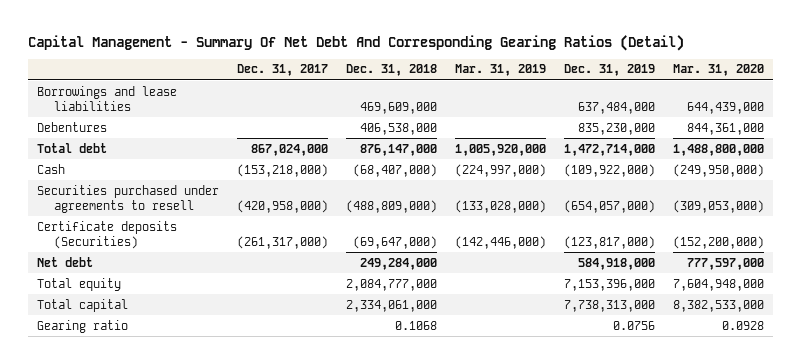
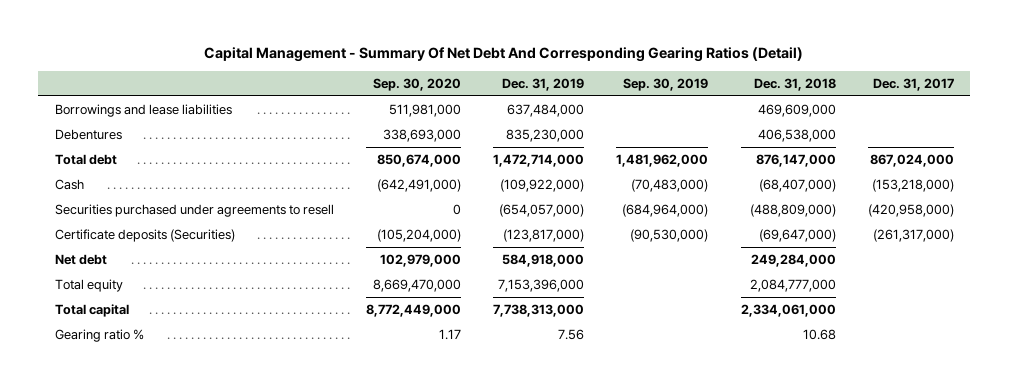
[455,64,547,77] Mar. 31, 2019 -> none
[673,64,765,77] Mar. 31, 2020 -> none
none -> [372,78,461,92] Sep. 30, 2020
none -> [623,78,709,92] Sep. 30, 2019
[37,319,129,333] Gearing ratio -> [54,328,144,342] Gearing ratio %
[395,320,438,330] 0.1068 -> [802,328,836,340] 10.68
[613,320,656,330] 0.0756 -> [558,328,585,340] 7.56

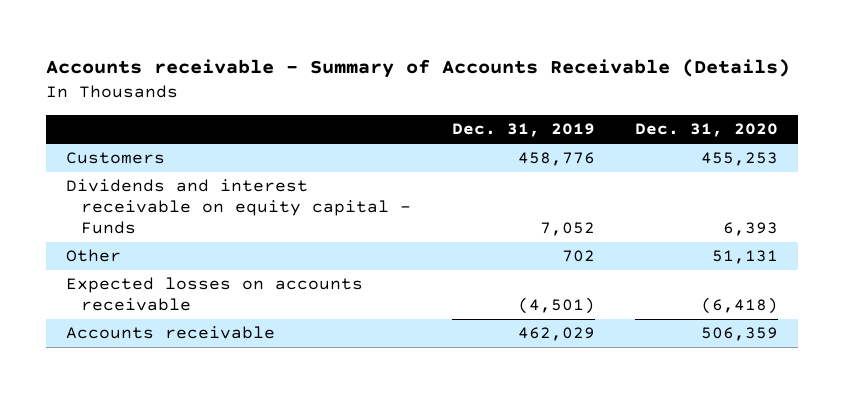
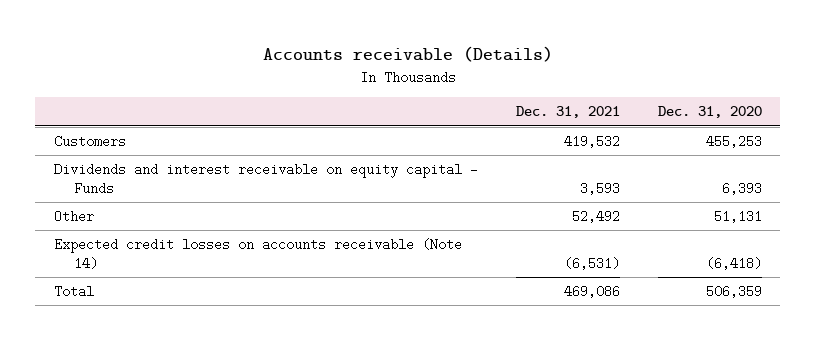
[45,59,790,79] Accounts receivable - Summary of Accounts Receivable (Details) -> [262,46,553,63] Accounts receivable (Details)
[451,123,595,138] Dec. 31, 2019 -> none
none -> [515,106,620,119] Dec. 31, 2021
[65,277,363,312] Expected losses on accounts receivable -> [54,237,463,270] Expected credit losses on accounts receivable (Note 14)
[65,326,275,340] Accounts receivable -> [54,284,95,298] Total

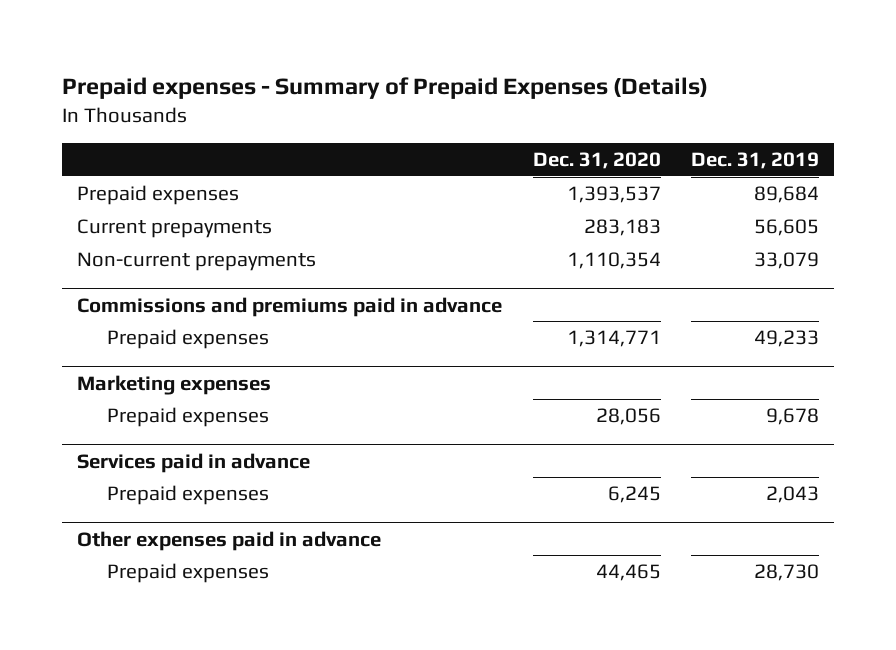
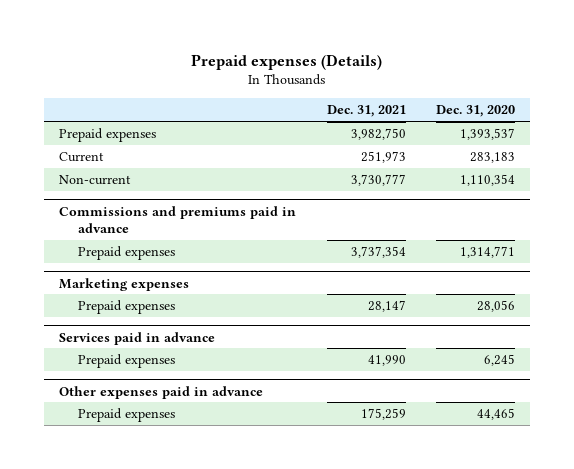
[62,77,709,100] Prepaid expenses - Summary of Prepaid Expenses (Details) -> [191,53,383,70] Prepaid expenses (Details)
[690,151,819,169] Dec. 31, 2019 -> none
none -> [326,105,406,118] Dec. 31, 2021
[77,219,273,239] Current prepayments -> [59,151,105,162] Current
[77,252,317,272] Non-current prepayments -> [59,174,132,185] Non-current

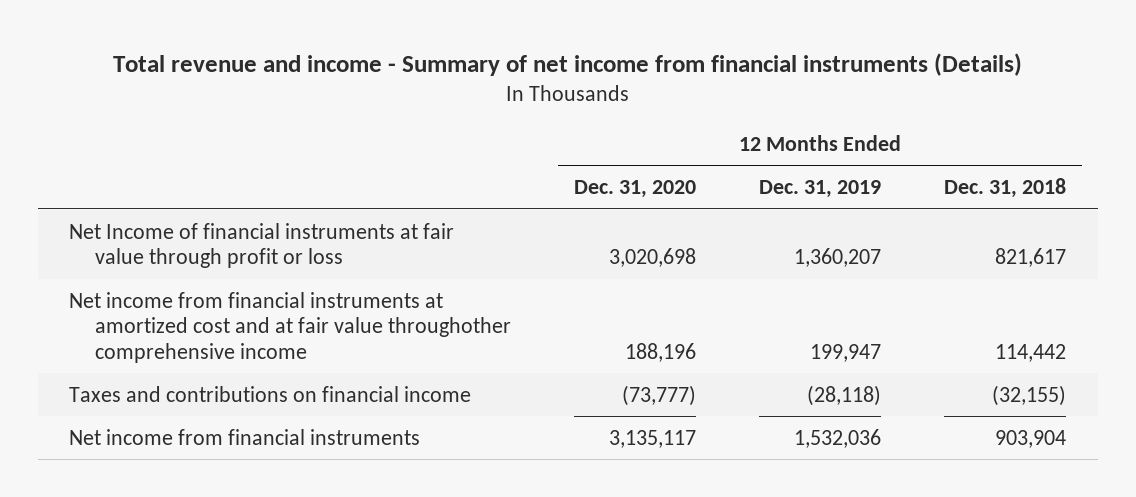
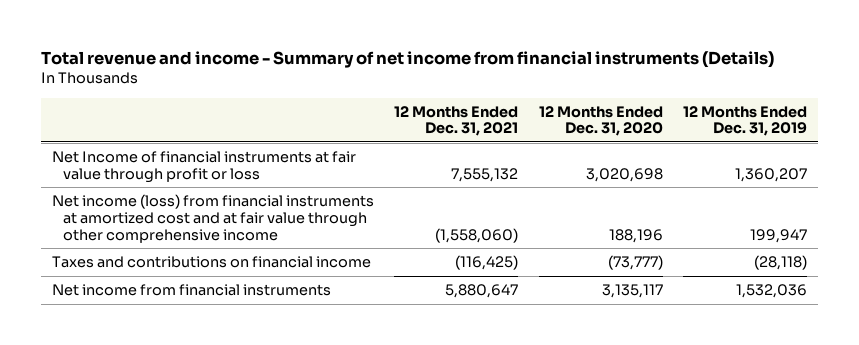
[944,178,1067,199] Dec. 31, 2018 -> none
none -> [394,105,519,137] 12 Months Ended Dec. 31, 2021
[69,291,511,364] Net income from financial instruments at amortized cost and at fair value throughother comprehensive income -> [51,194,374,243] Net income (loss) from financial instruments at amortized cost and at fair value through other comprehensive income

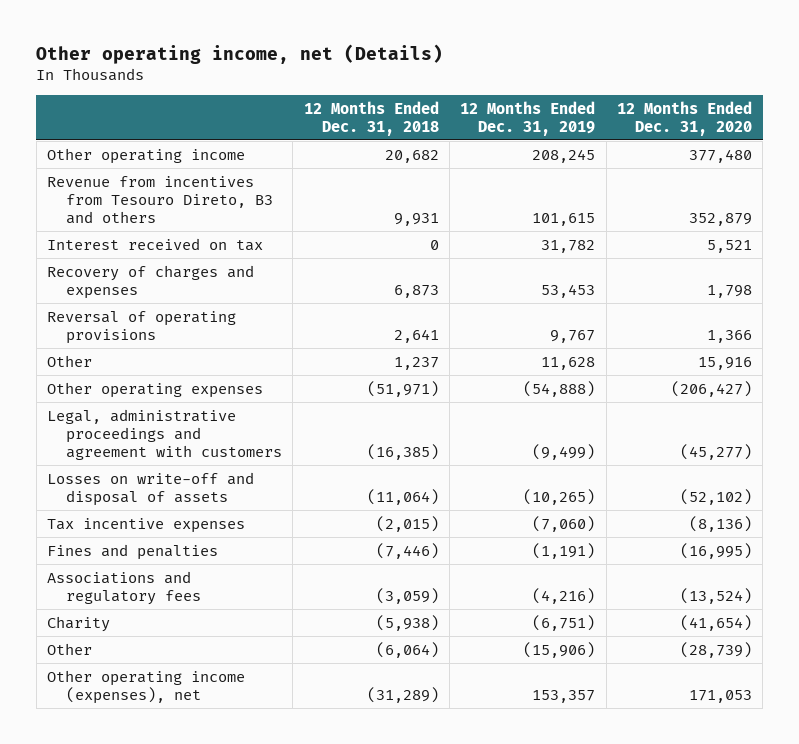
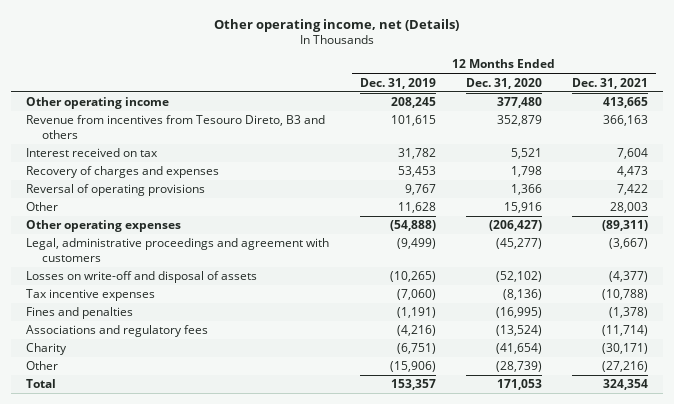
[303,100,439,136] 12 Months Ended Dec. 31, 2018 -> none
none -> [572,77,649,89] Dec. 31, 2021
[47,669,246,704] Other operating income (expenses), net -> [26,379,57,389] Total

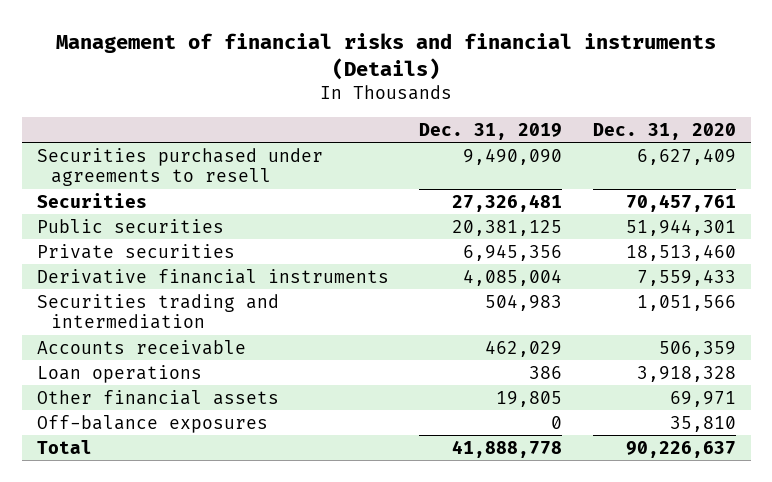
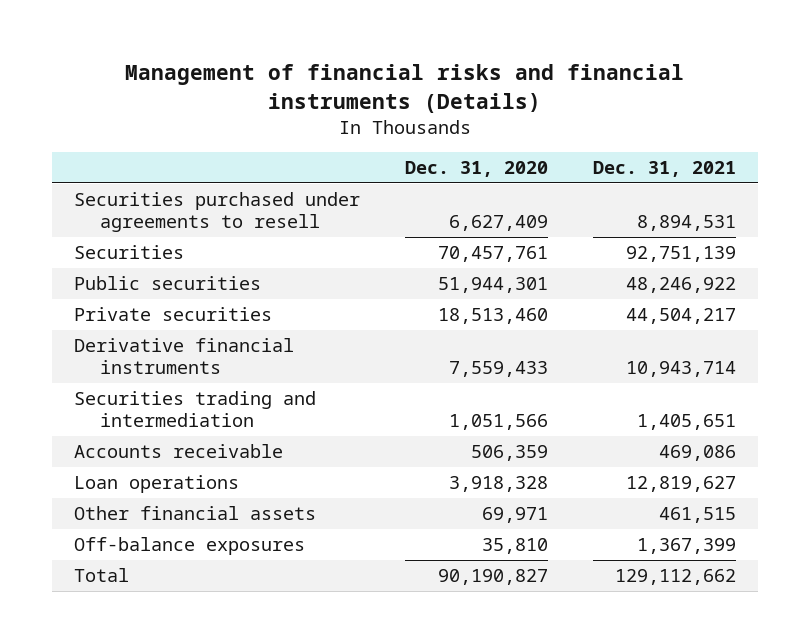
[419,122,563,140] Dec. 31, 2019 -> none
none -> [593,161,737,178] Dec. 31, 2021
[625,440,736,458] 90,226,637 -> [438,569,549,586] 90,190,827

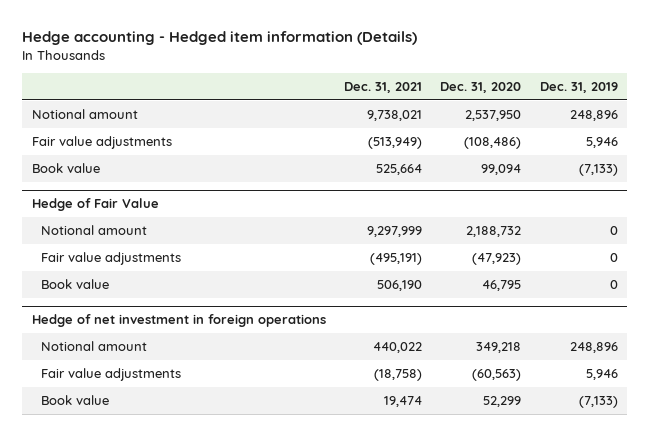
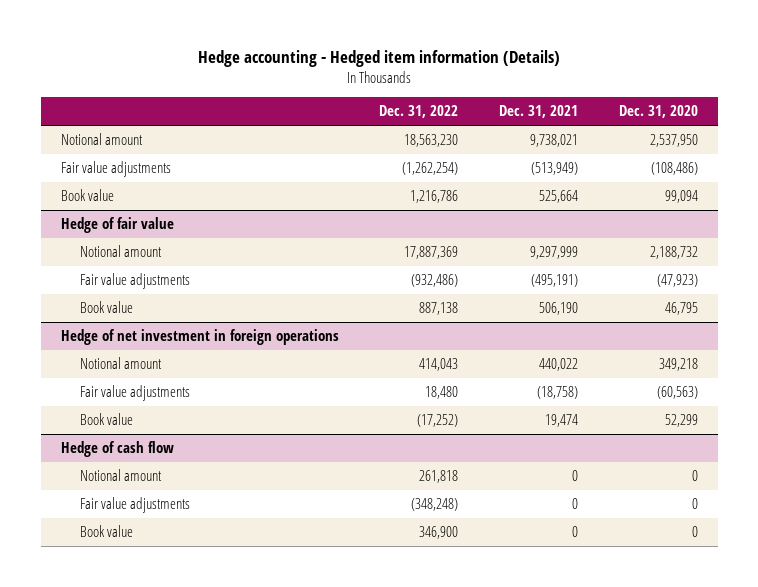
[539,81,618,93] Dec. 31, 2019 -> none
none -> [379,105,459,119] Dec. 31, 2022
[31,198,159,212] Hedge of Fair Value -> [60,217,174,234] Hedge of fair value
none -> [60,441,174,458] Hedge of cash flow
none -> [80,469,163,482] Notional amount
none -> [80,497,191,514] Fair value adjustments
none -> [80,525,134,538] Book value

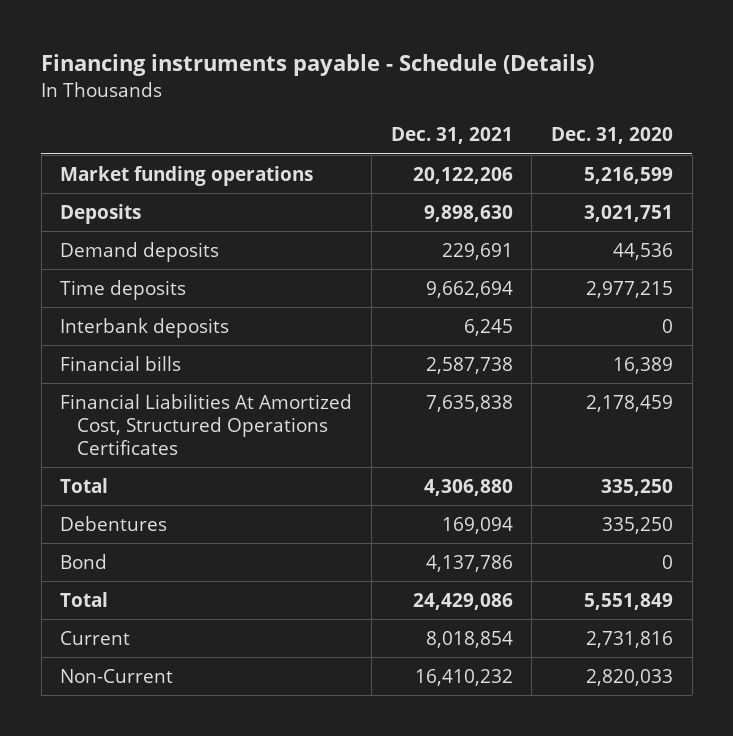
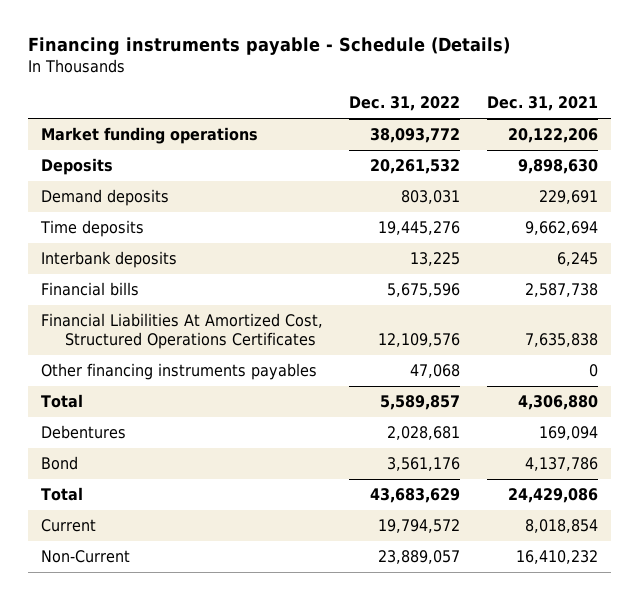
[550,127,673,145] Dec. 31, 2020 -> none
none -> [349,96,461,112] Dec. 31, 2022
none -> [40,363,317,381] Other financing instruments payables

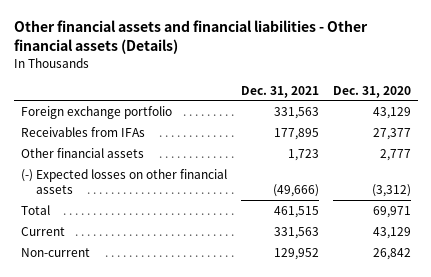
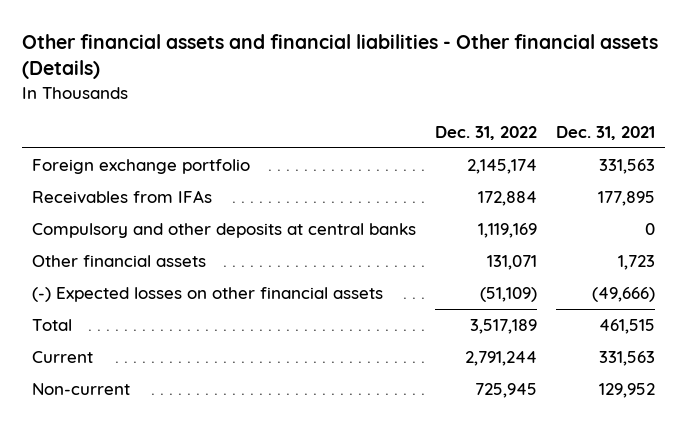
[332,85,411,98] Dec. 31, 2020 -> none
none -> [435,125,538,140] Dec. 31, 2022
none -> [31,223,416,239] Compulsory and other deposits at central banks

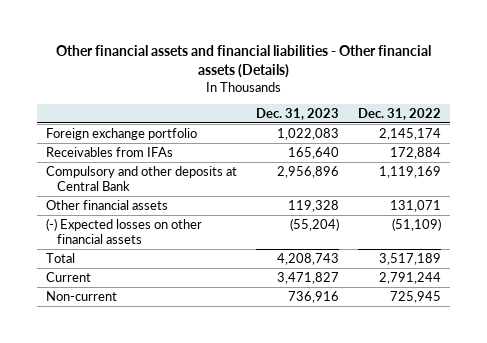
[556,125,656,140] Dec. 31, 2021 -> none
none -> [256,107,340,120] Dec. 31, 2023
[31,223,416,239] Compulsory and other deposits at central banks -> [46,165,238,192] Compulsory and other deposits at Central Bank

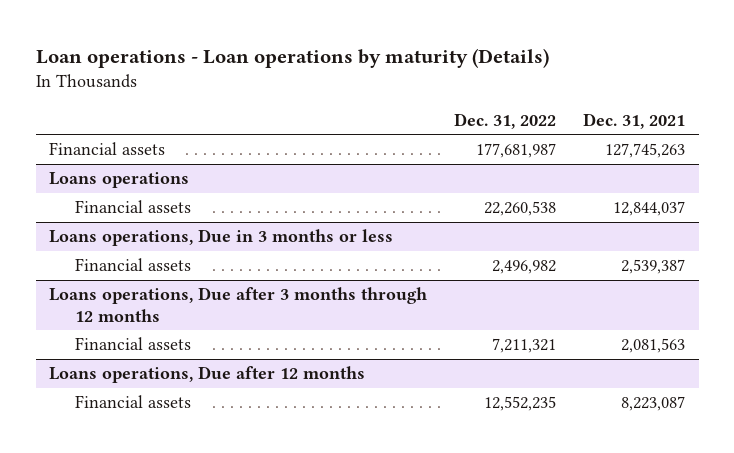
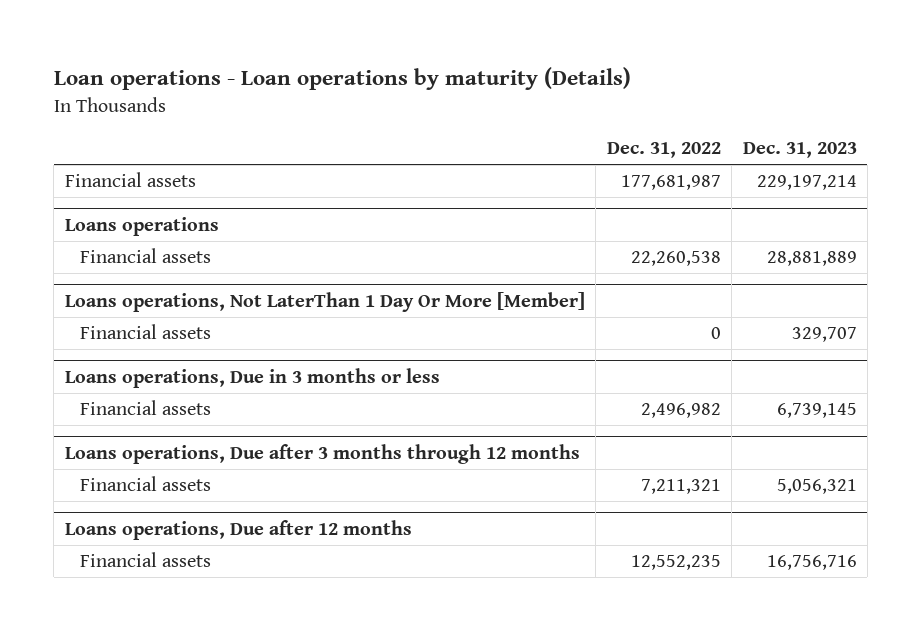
[583,112,686,129] Dec. 31, 2021 -> none
none -> [742,142,857,159] Dec. 31, 2023
none -> [64,291,585,312] Loans operations, Not LaterThan 1 Day Or More [Member]
none -> [80,324,212,340] Financial assets

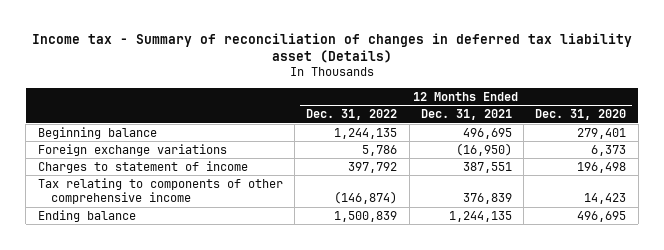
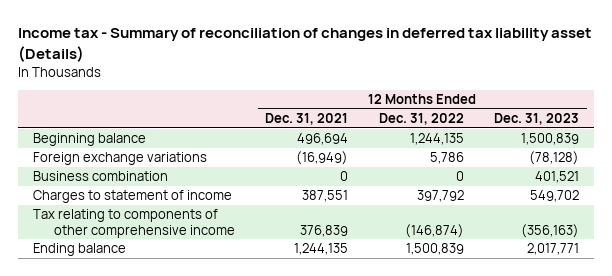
[535,109,627,121] Dec. 31, 2020 -> none
none -> [494,113,580,126] Dec. 31, 2023
[462,127,512,139] 496,695 -> [297,133,349,146] 496,694
[455,142,512,156] (16,950) -> [296,151,349,166] (16,949)
none -> [33,171,169,182] Business combination

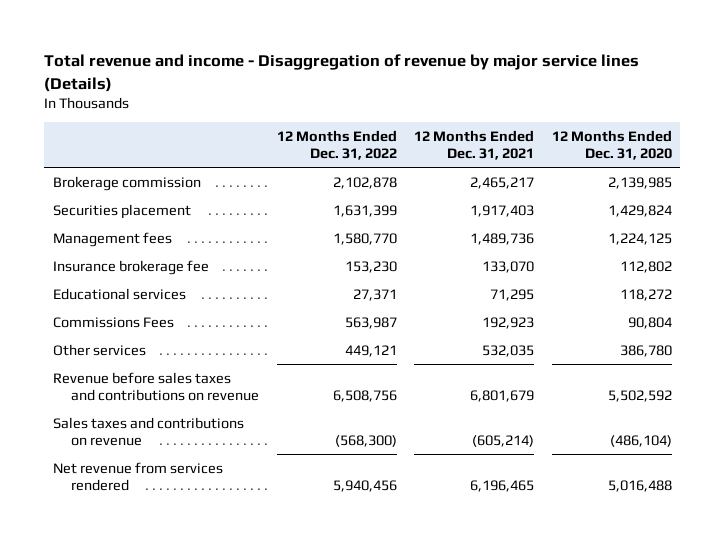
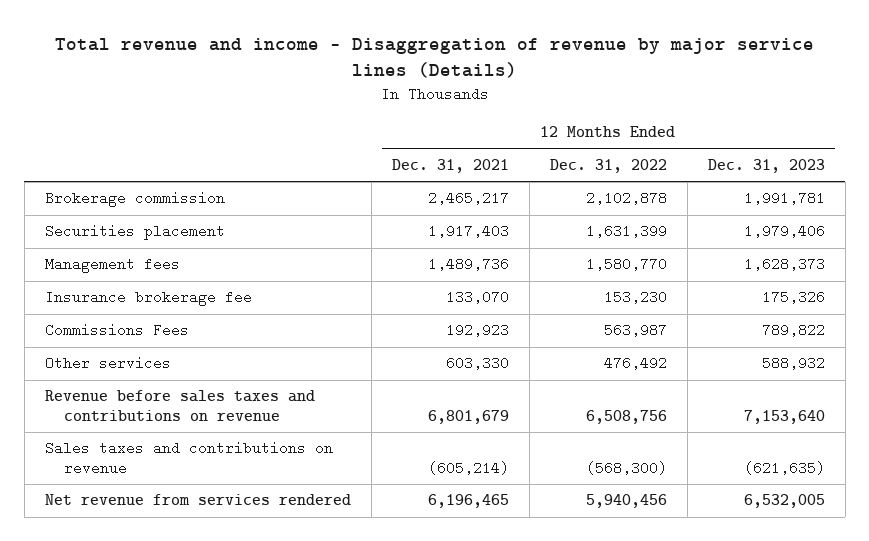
[551,130,672,161] 12 Months Ended Dec. 31, 2020 -> none
none -> [707,158,825,173] Dec. 31, 2023
[52,287,186,300] Educational services -> none
[344,344,397,357] 449,121 -> [603,356,667,371] 476,492
[482,344,535,357] 532,035 -> [445,356,509,371] 603,330

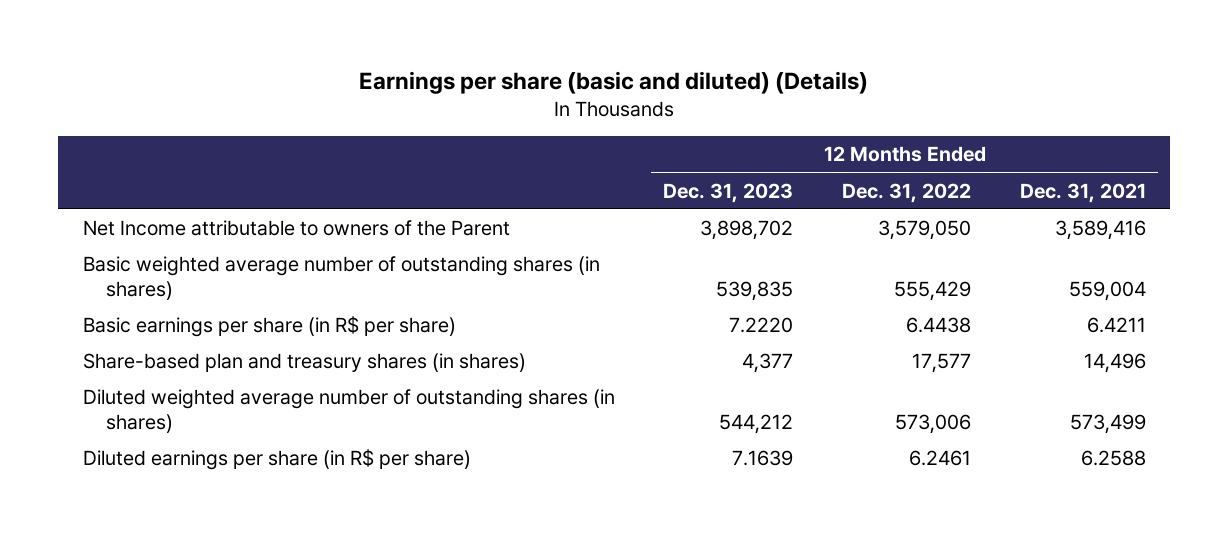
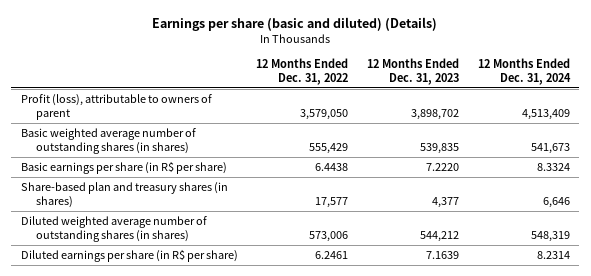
[1019,182,1146,203] Dec. 31, 2021 -> none
none -> [478,57,572,86] 12 Months Ended Dec. 31, 2024
[82,220,510,237] Net Income attributable to owners of the Parent -> [20,93,212,120] Profit (loss), attributable to owners of parent

